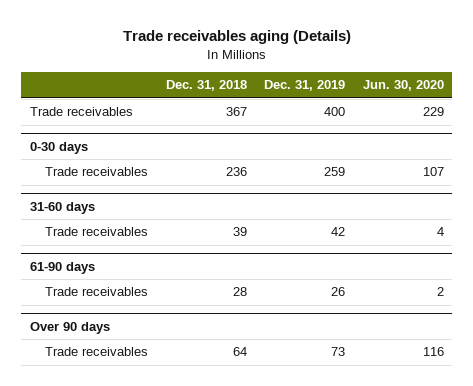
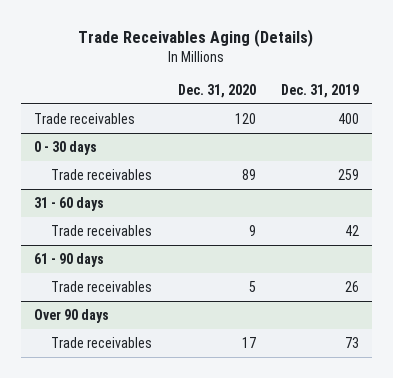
[122,30,351,45] Trade receivables aging (Details) -> [78,28,314,47] Trade Receivables Aging (Details)
[165,80,247,92] Dec. 31, 2018 -> none
[362,80,444,92] Jun. 30, 2020 -> none
none -> [177,83,256,98] Dec. 31, 2020
[29,141,88,154] 0-30 days -> [33,140,97,155] 0 - 30 days
[29,201,95,214] 31-60 days -> [33,196,104,211] 31 - 60 days
[29,261,95,274] 61-90 days -> [33,252,104,267] 61 - 90 days

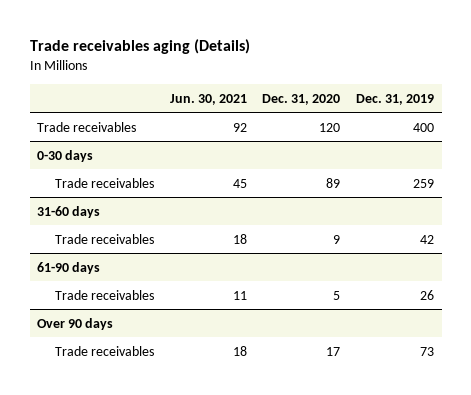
[78,28,314,47] Trade Receivables Aging (Details) -> [29,39,250,55] Trade receivables aging (Details)
none -> [169,93,247,105] Jun. 30, 2021
[33,140,97,155] 0 - 30 days -> [37,149,94,162] 0-30 days
[33,196,104,211] 31 - 60 days -> [37,205,101,218] 31-60 days
[33,252,104,267] 61 - 90 days -> [37,261,101,274] 61-90 days

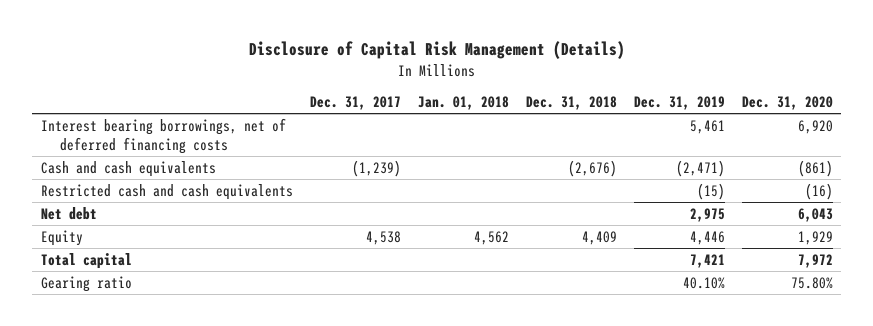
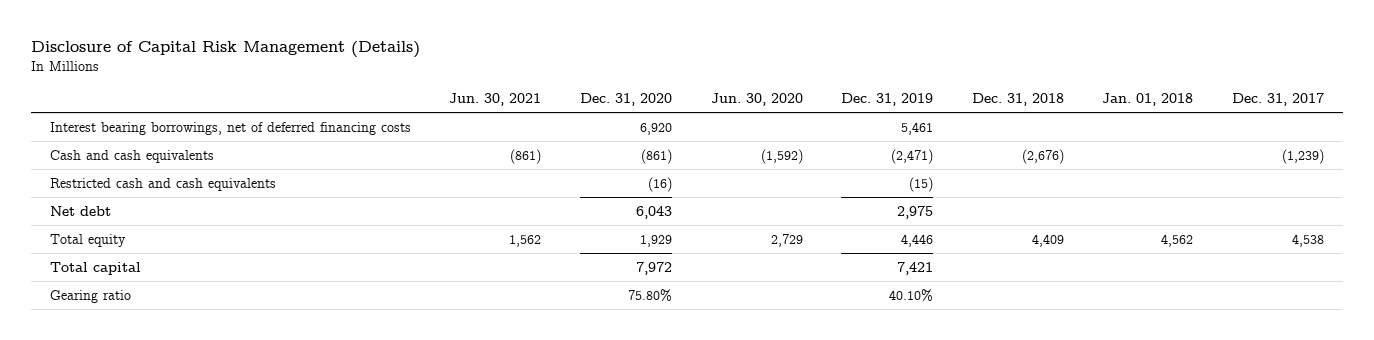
none -> [449,93,542,107] Jun. 30, 2021
none -> [710,93,803,107] Jun. 30, 2020
[40,229,83,246] Equity -> [49,233,126,247] Total equity

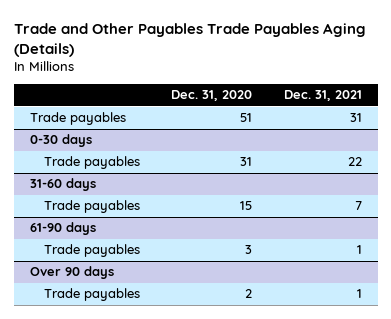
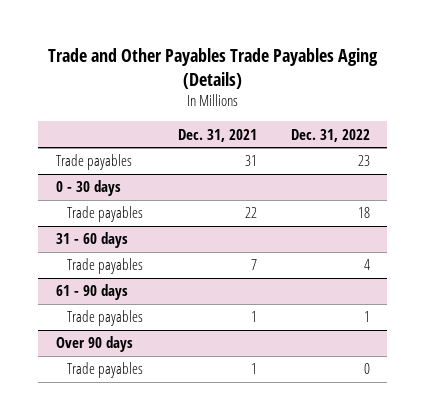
[171,90,253,102] Dec. 31, 2020 -> none
none -> [291,128,371,142] Dec. 31, 2022
[29,134,92,148] 0-30 days -> [55,180,121,197] 0 - 30 days
[29,178,96,192] 31-60 days -> [55,232,128,249] 31 - 60 days
[29,222,96,236] 61-90 days -> [55,284,128,301] 61 - 90 days

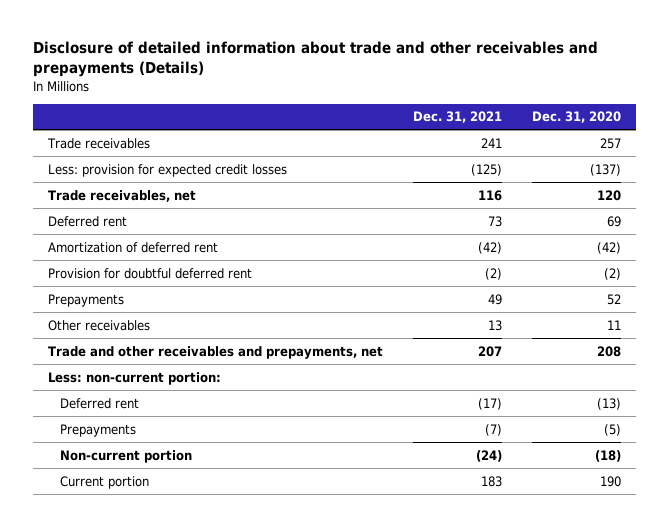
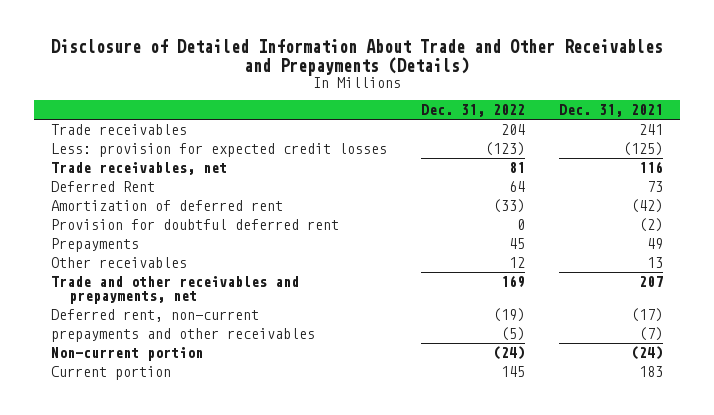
[33,41,599,78] Disclosure of detailed information about trade and other receivables and prepayments (Details) -> [50,39,663,76] Disclosure of Detailed Information About Trade and Other Receivables and Prepayments (Details)
[532,111,622,124] Dec. 31, 2020 -> none
none -> [420,104,525,118] Dec. 31, 2022
[48,215,128,227] Deferred rent -> [51,180,156,192] Deferred Rent
[48,371,222,385] Less: non-current portion: -> none
[60,397,140,409] Deferred rent -> [51,308,260,322] Deferred rent, non-current
[60,423,137,437] Prepayments -> [51,327,316,342] prepayments and other receivables

